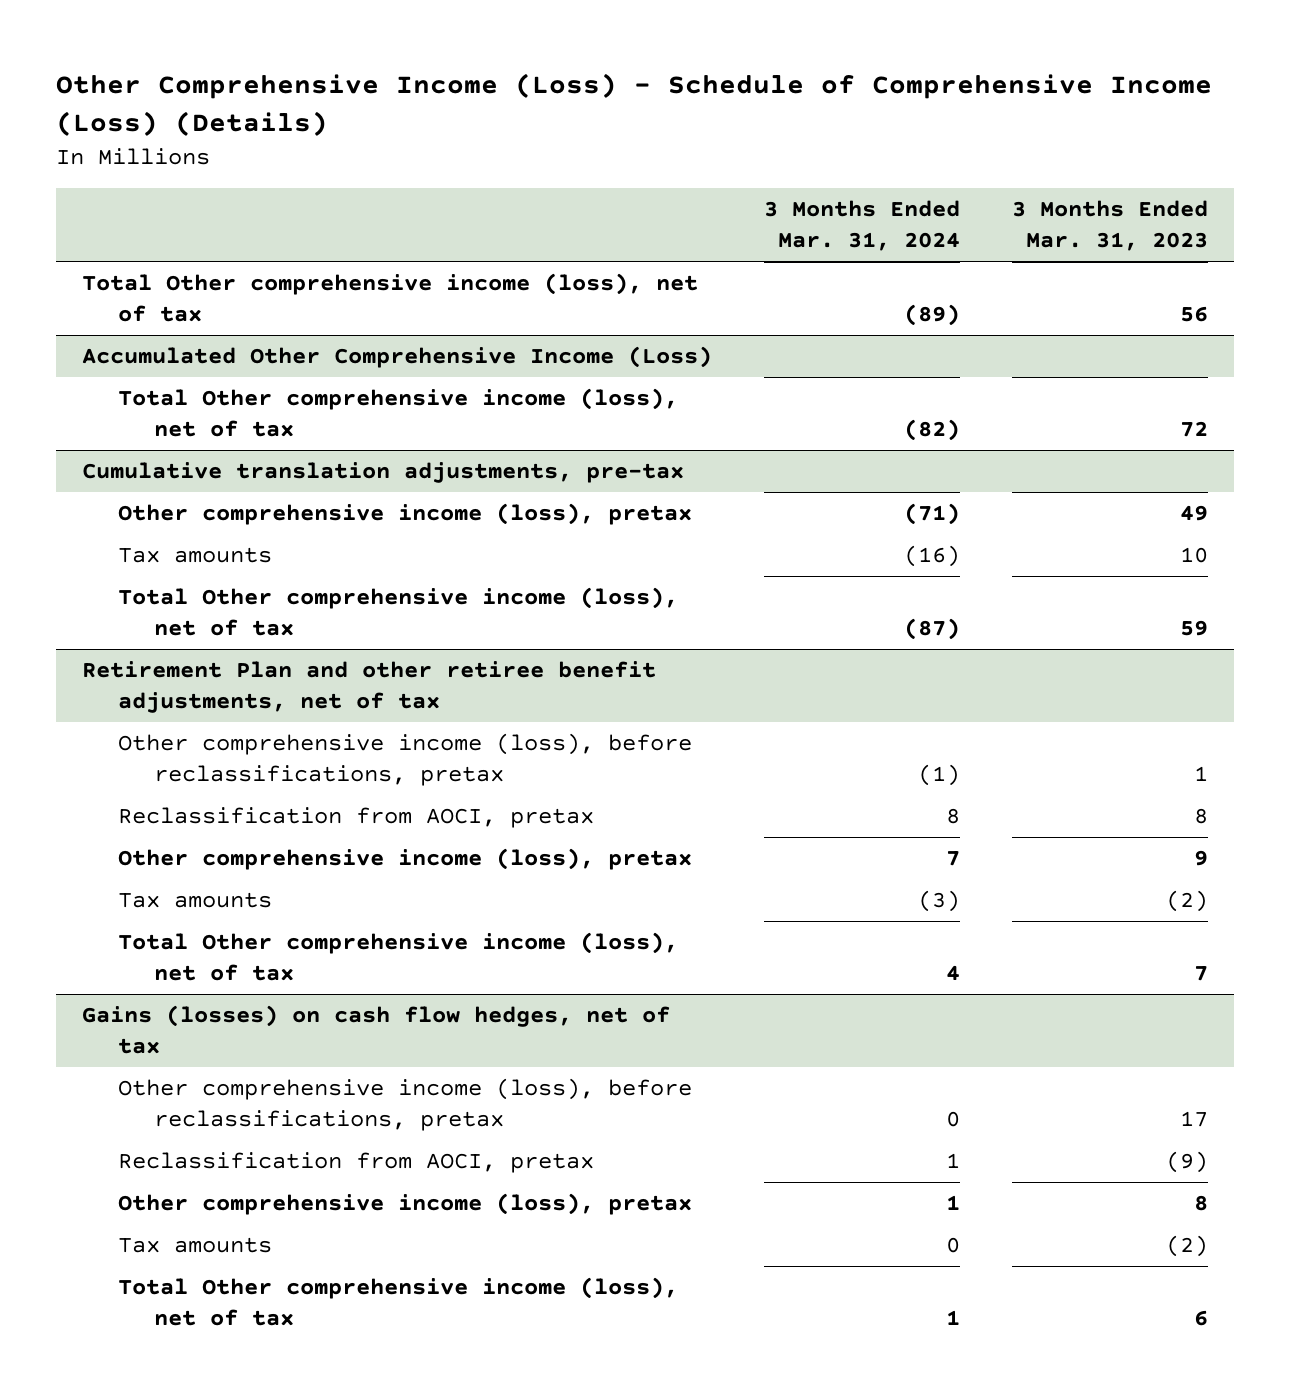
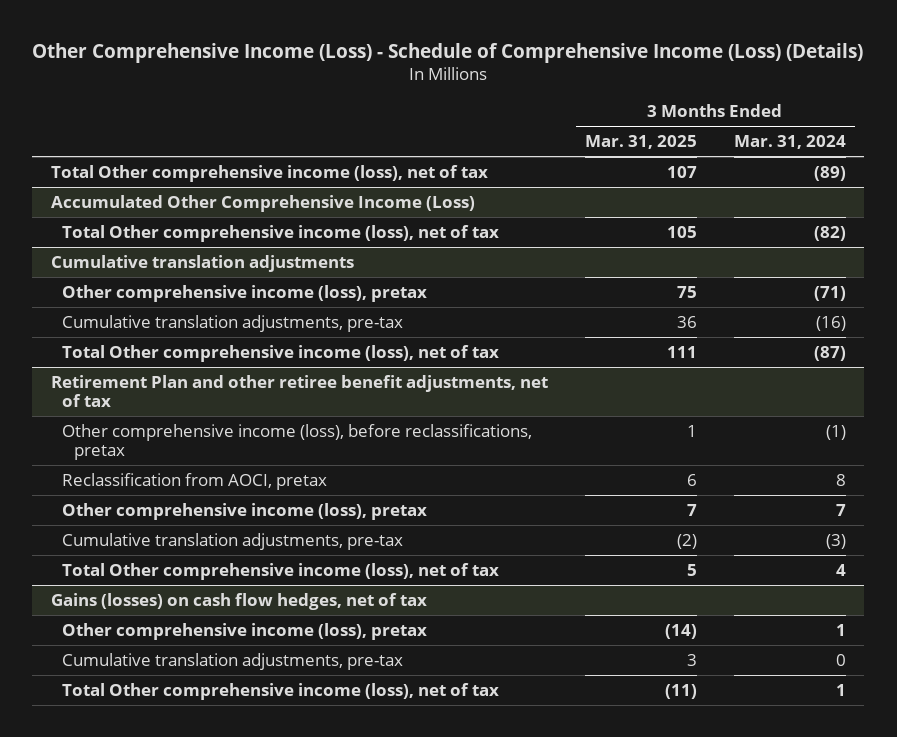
[1012,200,1209,252] 3 Months Ended Mar. 31, 2023 -> none
none -> [584,135,697,150] Mar. 31, 2025
[81,462,684,484] Cumulative translation adjustments, pre-tax -> [50,254,354,272] Cumulative translation adjustments
[117,547,272,564] Tax amounts -> [62,314,404,332] Cumulative translation adjustments, pre-tax
[117,892,272,909] Tax amounts -> [62,532,404,550] Cumulative translation adjustments, pre-tax
[117,1078,692,1132] Other comprehensive income (loss), before reclassifications, pretax -> none
[117,1152,594,1174] Reclassification from AOCI, pretax -> none
[117,1237,272,1254] Tax amounts -> [62,652,404,670] Cumulative translation adjustments, pre-tax

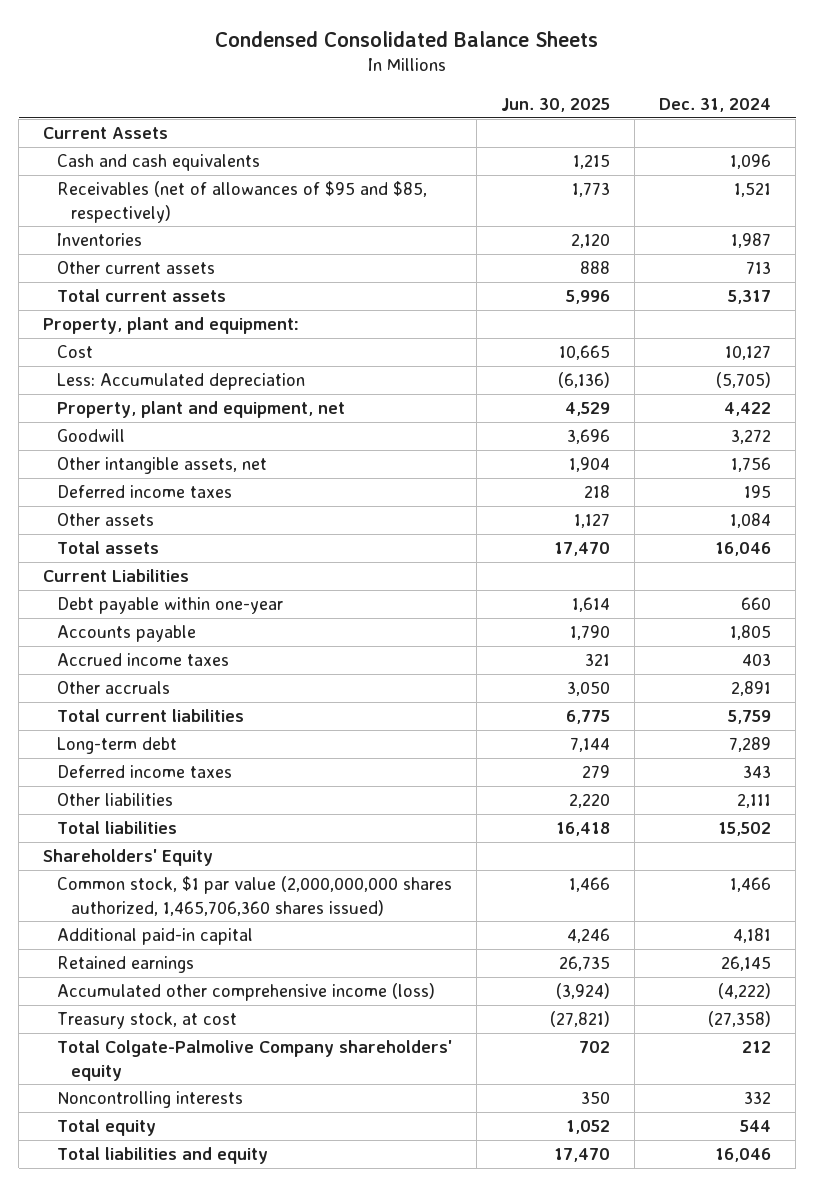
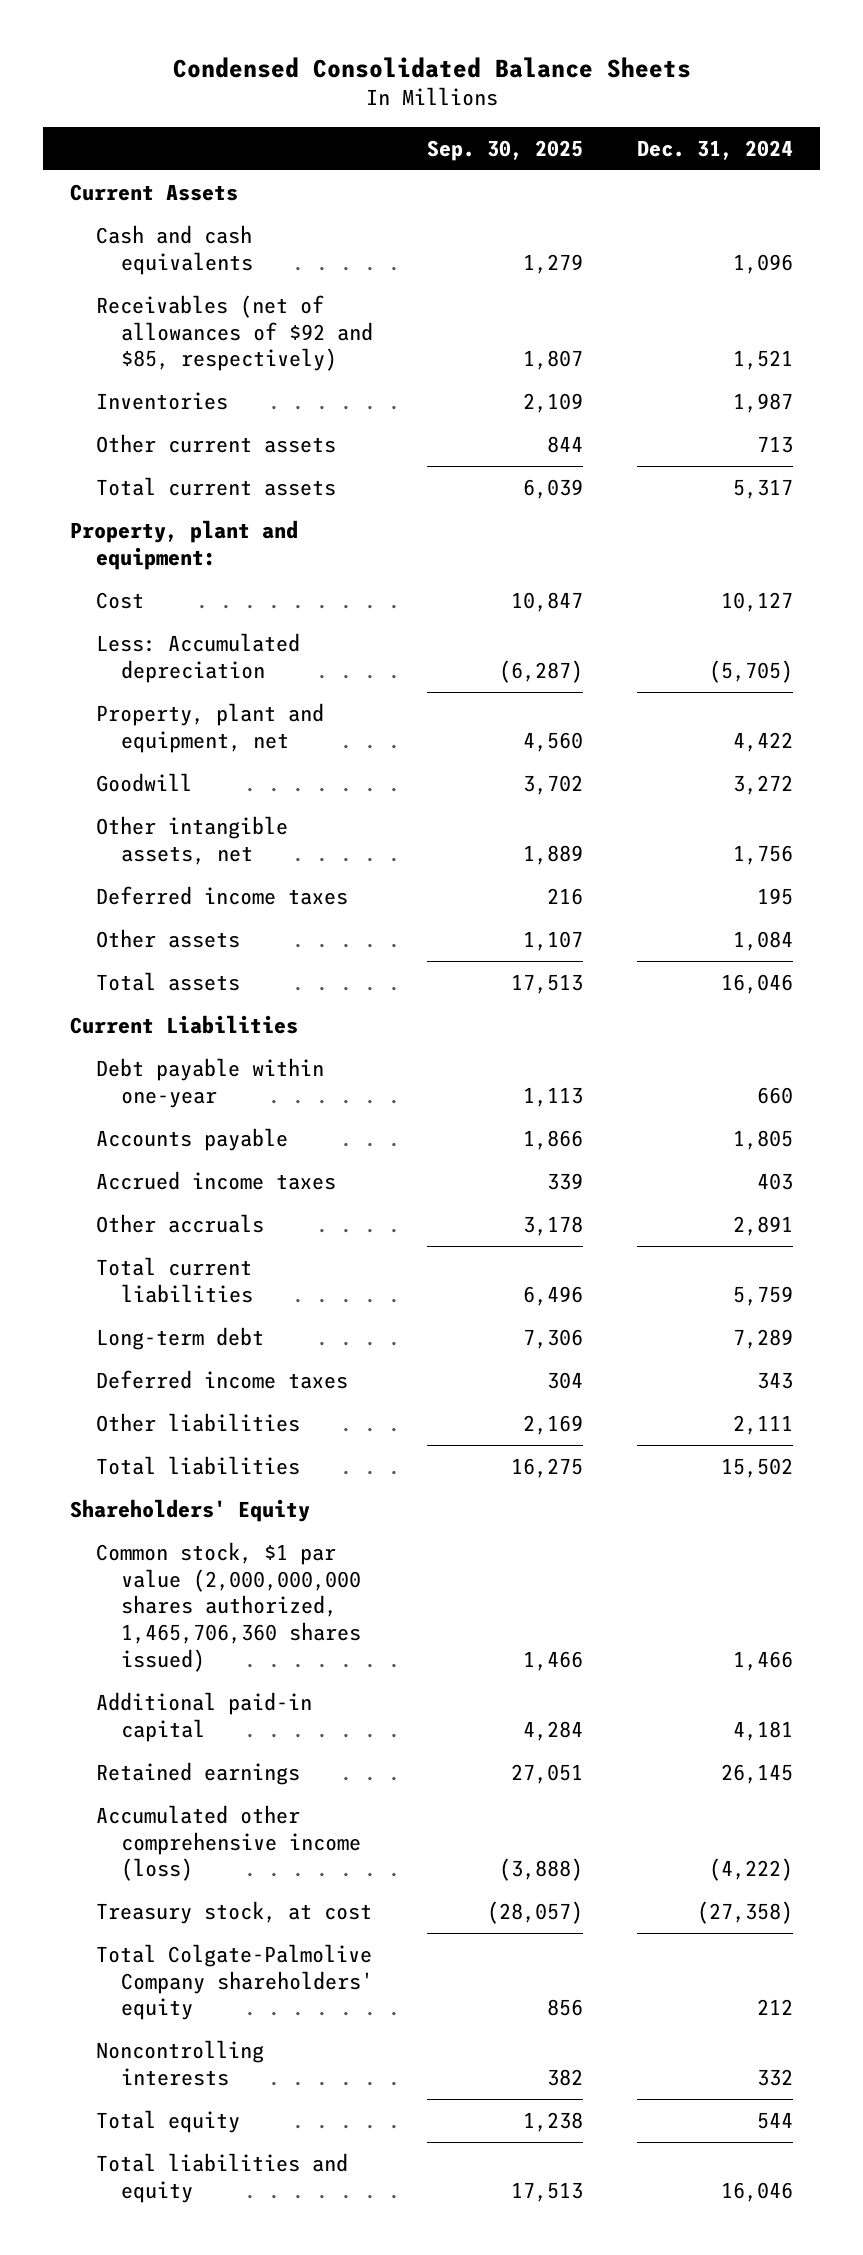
[501,97,611,112] Jun. 30, 2025 -> none
none -> [426,139,583,161] Sep. 30, 2025
[57,181,428,223] Receivables (net of allowances of $95 and $85, respectively) -> [95,294,373,372] Receivables (net of allowances of $92 and $85, respectively)

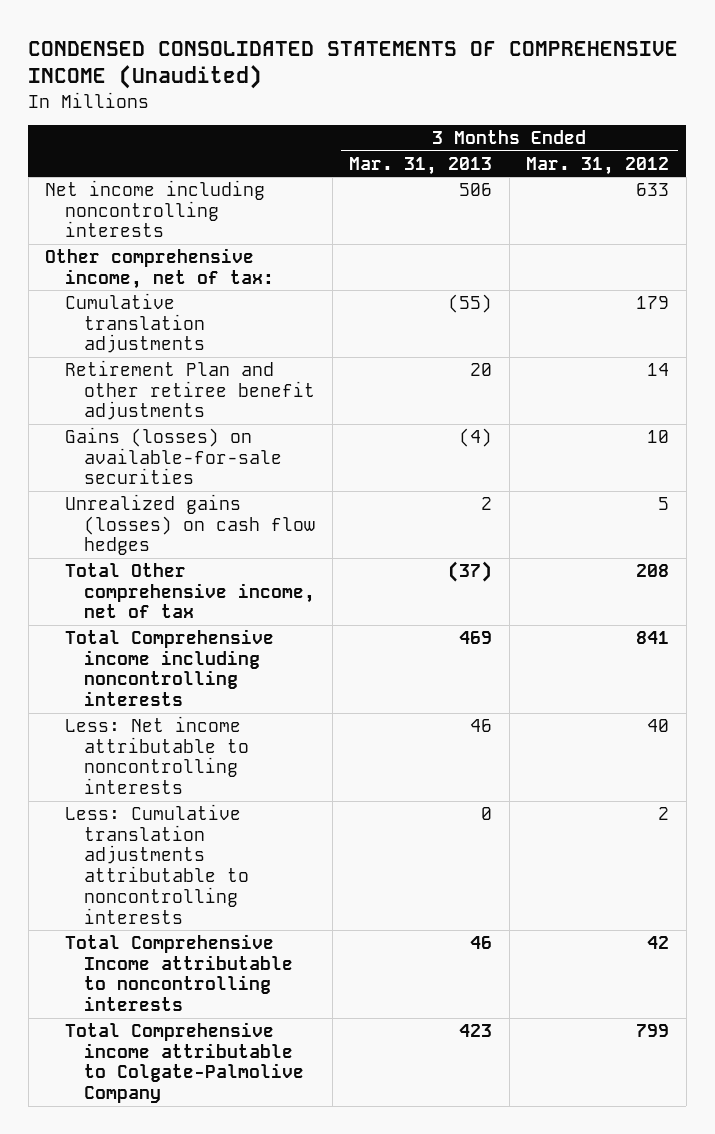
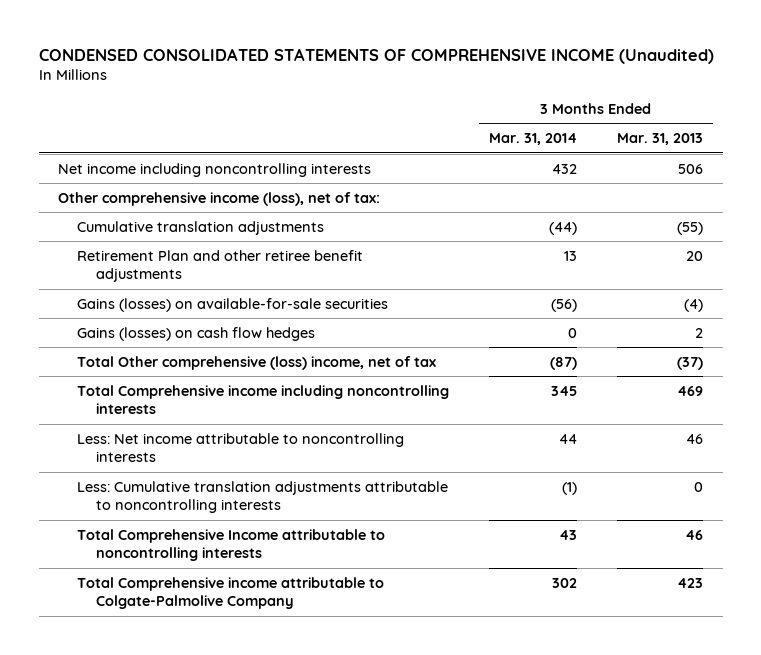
[526,156,670,175] Mar. 31, 2012 -> none
none -> [489,133,578,146] Mar. 31, 2014
[45,247,274,289] Other comprehensive income, net of tax: -> [58,191,381,206] Other comprehensive income (loss), net of tax:
[64,493,316,556] Unrealized gains (losses) on cash flow hedges -> [77,326,316,341] Gains (losses) on cash flow hedges
[64,562,316,619] Total Other comprehensive income, net of tax -> [77,355,437,370] Total Other comprehensive (loss) income, net of tax

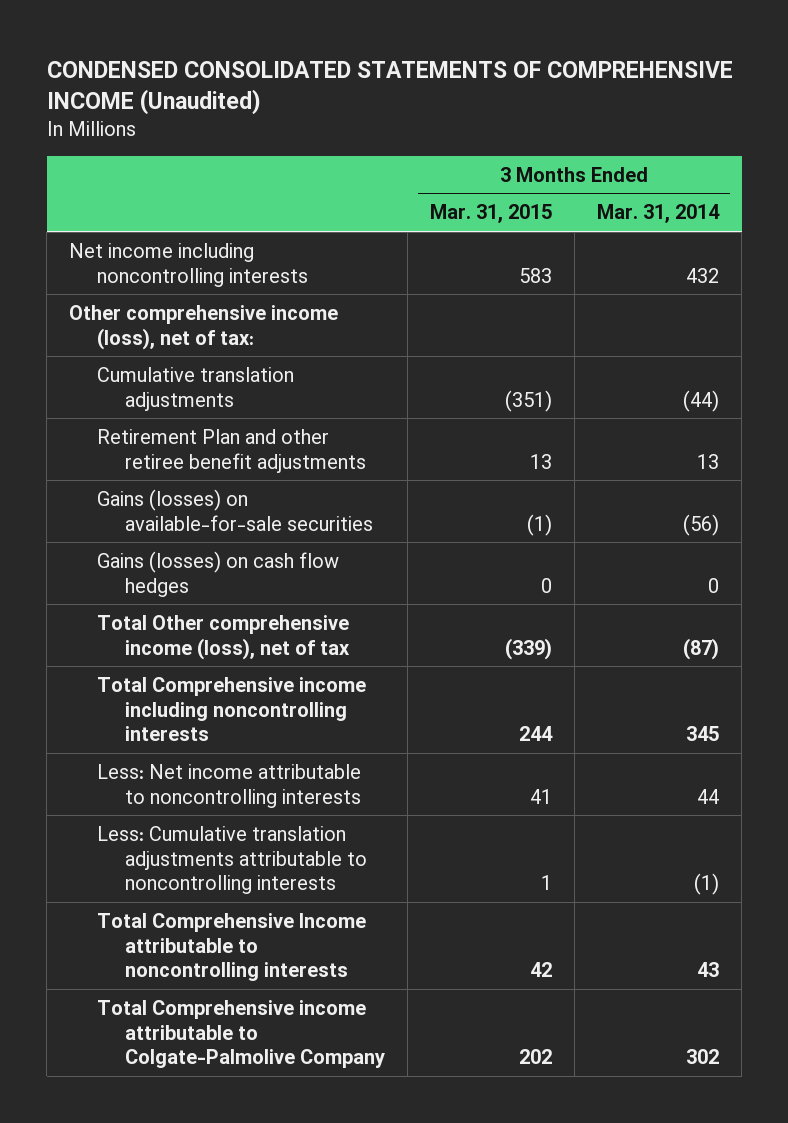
[617,133,704,146] Mar. 31, 2013 -> none
none -> [429,204,552,224] Mar. 31, 2015
[77,355,437,370] Total Other comprehensive (loss) income, net of tax -> [96,614,350,660] Total Other comprehensive income (loss), net of tax

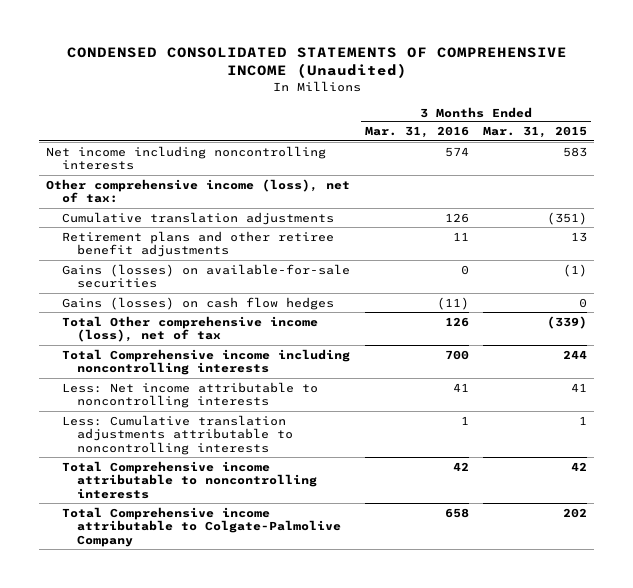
[597,204,721,224] Mar. 31, 2014 -> none
none -> [364,126,469,139] Mar. 31, 2016
[96,428,366,473] Retirement Plan and other retiree benefit adjustments -> [61,230,334,258] Retirement plans and other retiree benefit adjustments
[96,912,366,982] Total Comprehensive Income attributable to noncontrolling interests -> [61,460,317,499] Total Comprehensive income attributable to noncontrolling interests

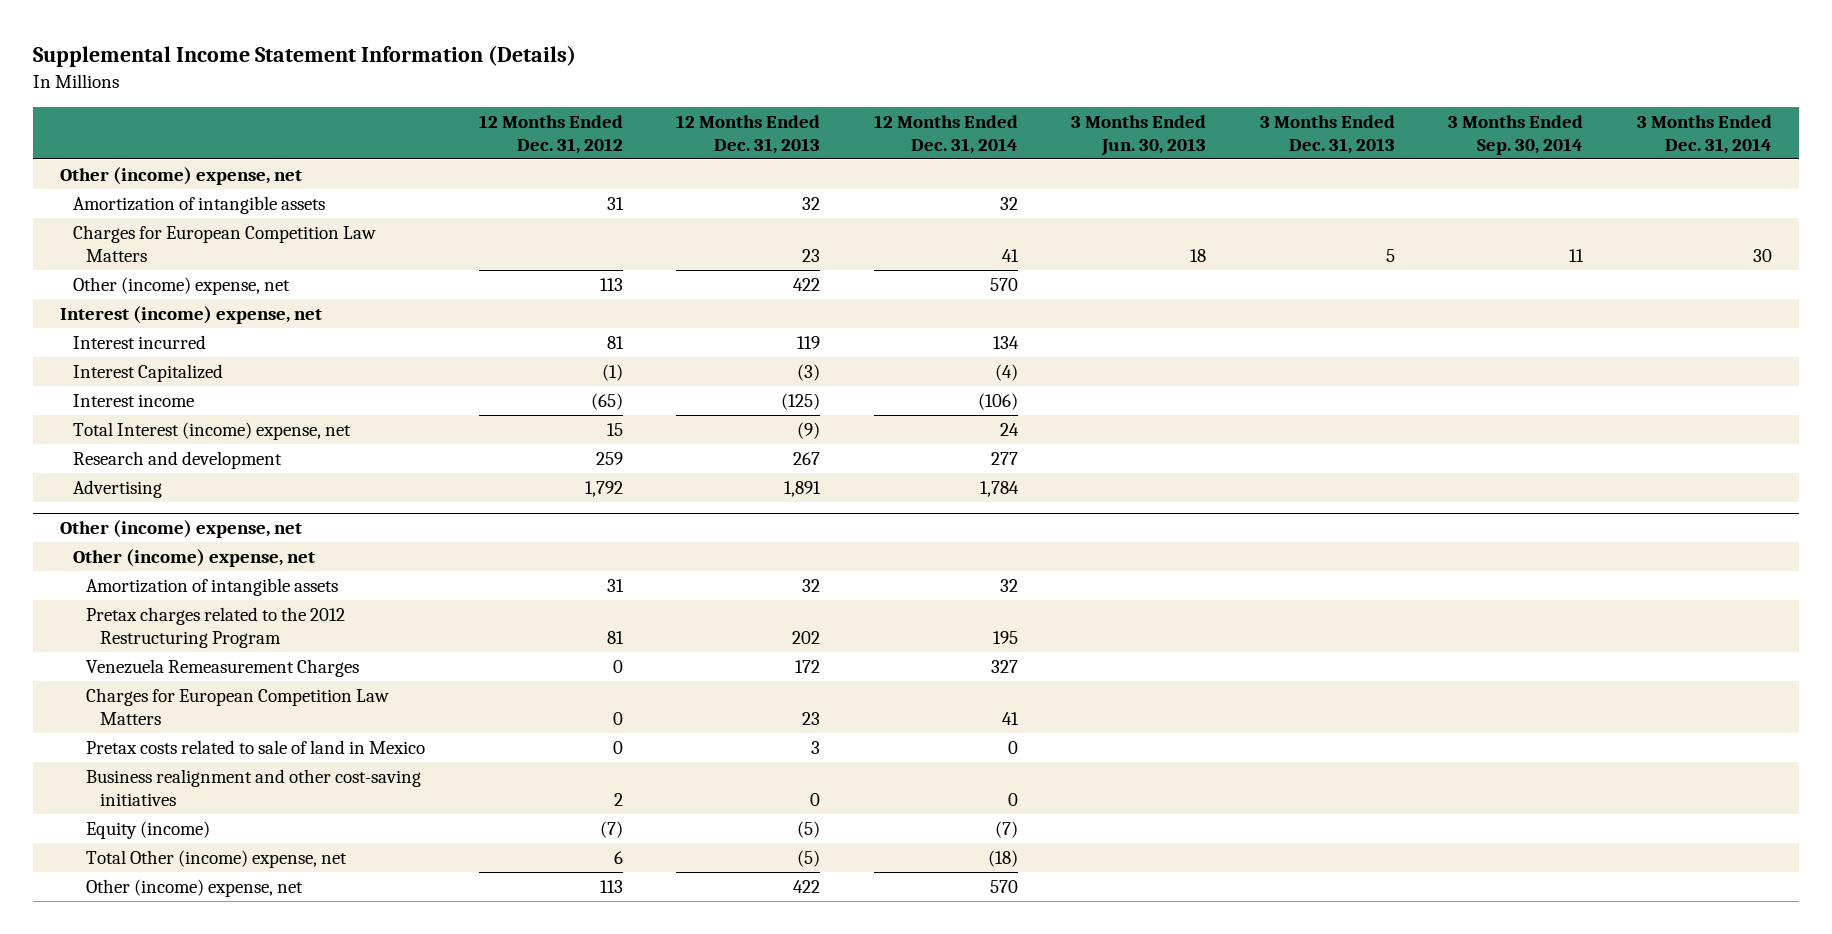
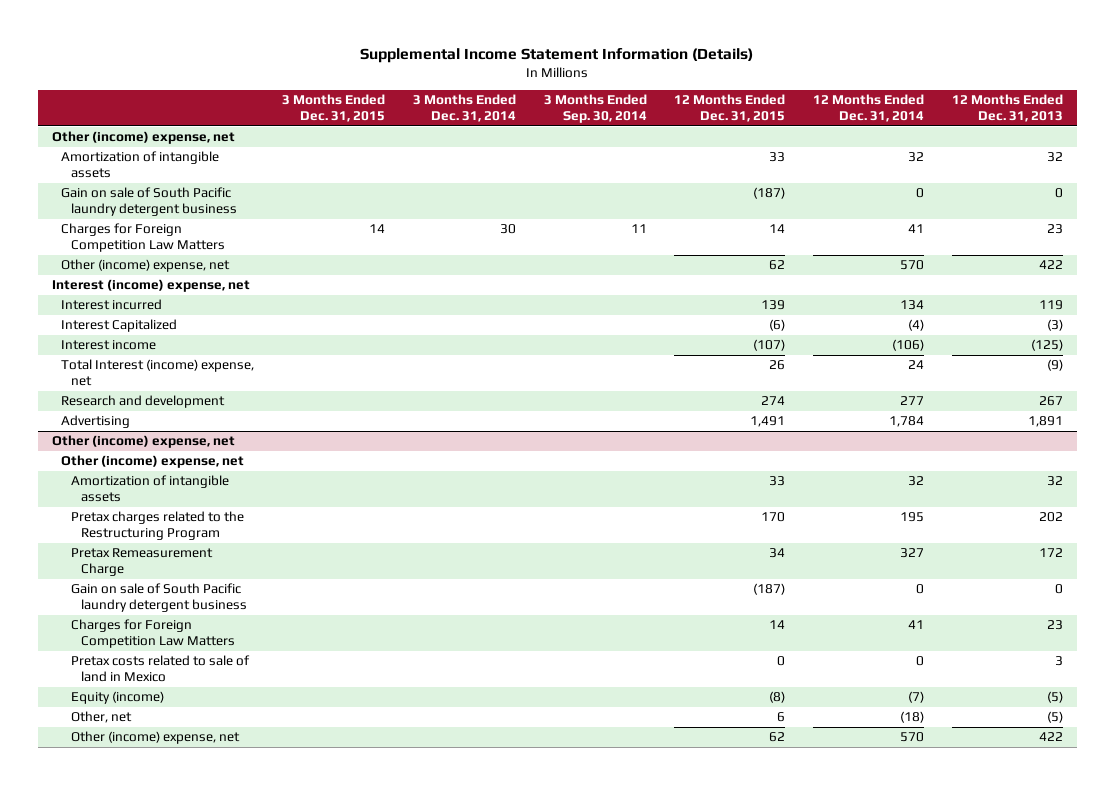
[478,114,623,154] 12 Months Ended Dec. 31, 2012 -> none
[1071,114,1207,156] 3 Months Ended Jun. 30, 2013 -> none
[1259,114,1395,154] 3 Months Ended Dec. 31, 2013 -> none
none -> [282,94,386,122] 3 Months Ended Dec. 31, 2015
none -> [674,94,786,122] 12 Months Ended Dec. 31, 2015
none -> [61,187,238,217] Gain on sale of South Pacific laundry detergent business
[73,225,377,262] Charges for European Competition Law Matters -> [61,223,226,253] Charges for Foreign Competition Law Matters
[86,607,346,648] Pretax charges related to the 2012 Restructuring Program -> [71,511,245,541] Pretax charges related to the Restructuring Program
[86,659,360,678] Venezuela Remeasurement Charges -> [71,548,214,577] Pretax Remeasurement Charge
none -> [71,583,247,613] Gain on sale of South Pacific laundry detergent business
[86,688,390,725] Charges for European Competition Law Matters -> [71,619,235,649] Charges for Foreign Competition Law Matters
[86,769,422,806] Business realignment and other cost-saving initiatives -> none
[86,850,348,869] Total Other (income) expense, net -> [71,711,133,724] Other, net

